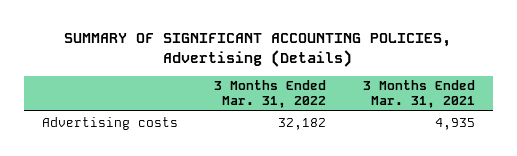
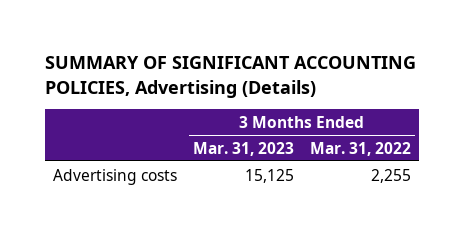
[362,80,475,109] 3 Months Ended Mar. 31, 2021 -> none
none -> [192,141,294,156] Mar. 31, 2023
[278,117,327,130] 32,182 -> [370,168,411,183] 2,255

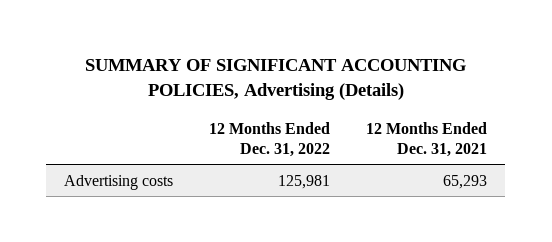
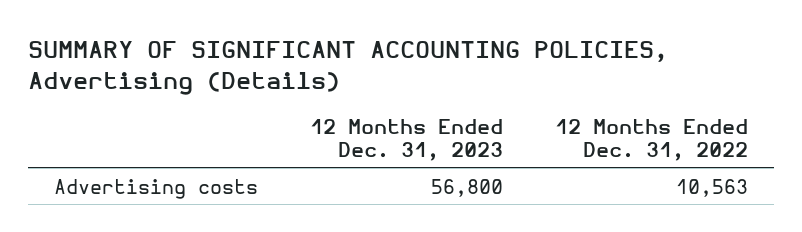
[366,121,488,157] 12 Months Ended Dec. 31, 2021 -> none
none -> [309,118,503,161] 12 Months Ended Dec. 31, 2023
[278,174,331,189] 125,981 -> [675,178,748,197] 10,563

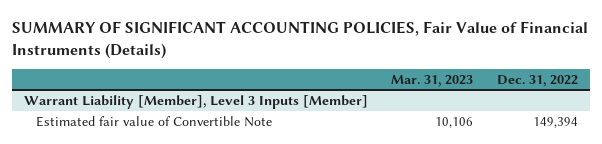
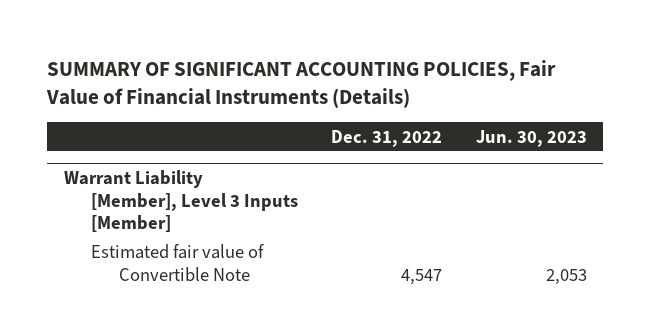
[391,74,474,87] Mar. 31, 2023 -> none
none -> [475,129,587,147] Jun. 30, 2023
[532,116,578,128] 149,394 -> [401,269,443,286] 4,547

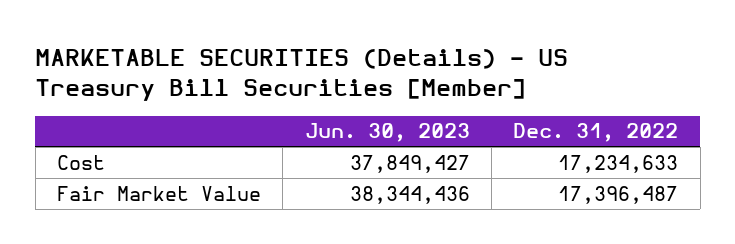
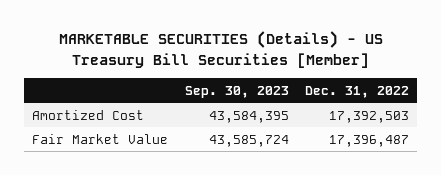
[304,123,470,143] Jun. 30, 2023 -> none
none -> [184,85,289,98] Sep. 30, 2023
[56,154,105,170] Cost -> [32,109,145,120] Amortized Cost
[558,154,679,173] 17,234,633 -> [328,110,409,123] 17,392,503

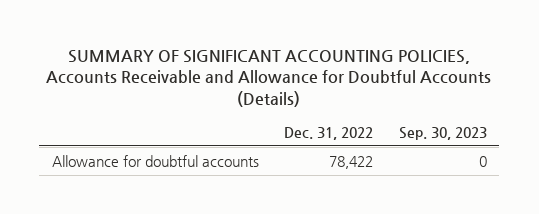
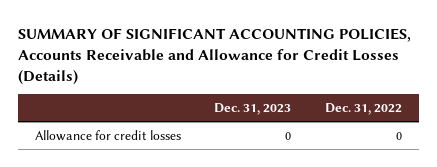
[46,49,492,108] SUMMARY OF SIGNIFICANT ACCOUNTING POLICIES, Accounts Receivable and Allowance for Doubtful Accounts (Details) -> [18,28,412,85] SUMMARY OF SIGNIFICANT ACCOUNTING POLICIES, Accounts Receivable and Allowance for Credit Losses (Details)
[398,126,487,140] Sep. 30, 2023 -> none
none -> [214,103,292,116] Dec. 31, 2023
[52,154,260,167] Allowance for doubtful accounts -> [34,129,181,141] Allowance for credit losses
[329,155,374,169] 78,422 -> [396,131,403,140] 0

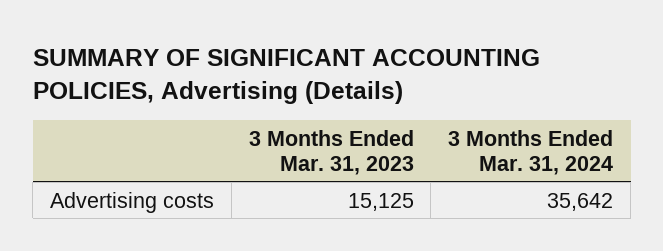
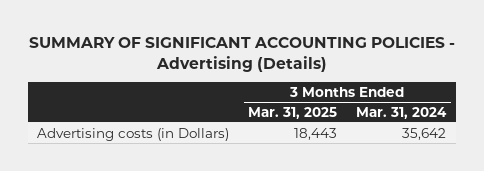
[32,48,540,105] SUMMARY OF SIGNIFICANT ACCOUNTING POLICIES, Advertising (Details) -> [28,37,455,72] SUMMARY OF SIGNIFICANT ACCOUNTING POLICIES - Advertising (Details)
[248,130,414,175] 3 Months Ended Mar. 31, 2023 -> none
none -> [248,106,338,119] Mar. 31, 2025
[50,191,215,213] Advertising costs -> [37,127,230,141] Advertising costs (in Dollars)

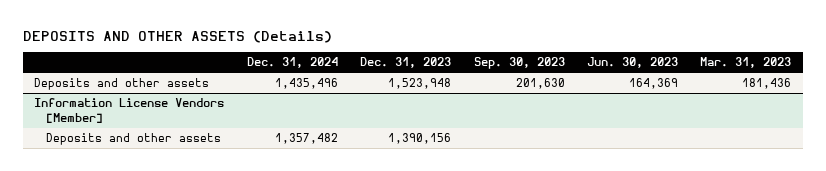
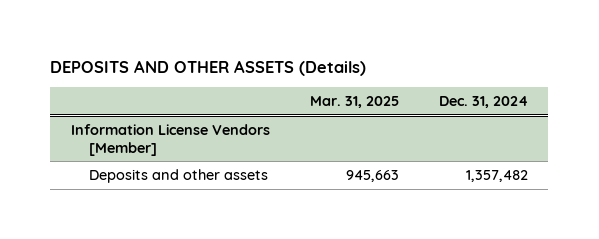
[360,57,452,69] Dec. 31, 2023 -> none
[473,57,565,70] Sep. 30, 2023 -> none
[587,57,679,69] Jun. 30, 2023 -> none
[700,57,792,69] Mar. 31, 2023 -> none
none -> [309,96,399,109] Mar. 31, 2025
[34,78,210,91] Deposits and other assets -> none

